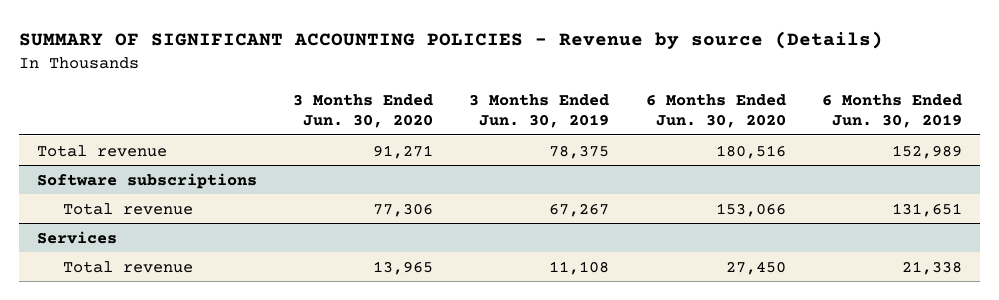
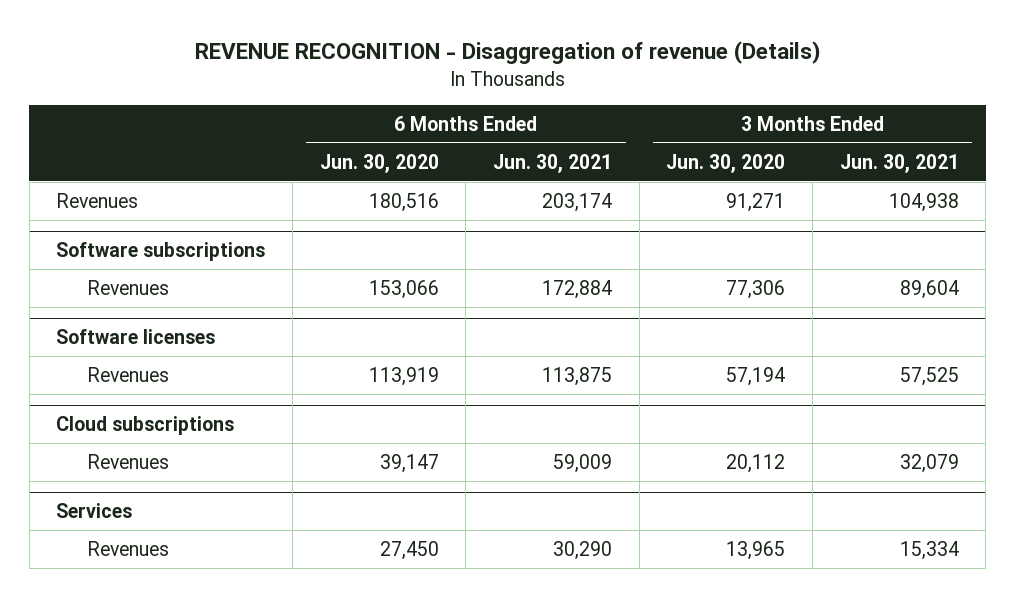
[19,31,884,50] SUMMARY OF SIGNIFICANT ACCOUNTING POLICIES - Revenue by source (Details) -> [194,41,821,65] REVENUE RECOGNITION - Disaggregation of revenue (Details)
[469,93,610,128] 3 Months Ended Jun. 30, 2019 -> none
[821,93,962,128] 6 Months Ended Jun. 30, 2019 -> none
none -> [493,153,613,173] Jun. 30, 2021
none -> [839,153,959,173] Jun. 30, 2021
[37,144,168,157] Total revenue -> [56,192,139,208] Revenues
[63,202,194,215] Total revenue -> [86,279,169,295] Revenues
none -> [56,329,216,345] Software licenses
none -> [86,366,169,382] Revenues
none -> [56,416,235,436] Cloud subscriptions
none -> [86,453,169,469] Revenues
[63,260,194,273] Total revenue -> [86,540,169,556] Revenues

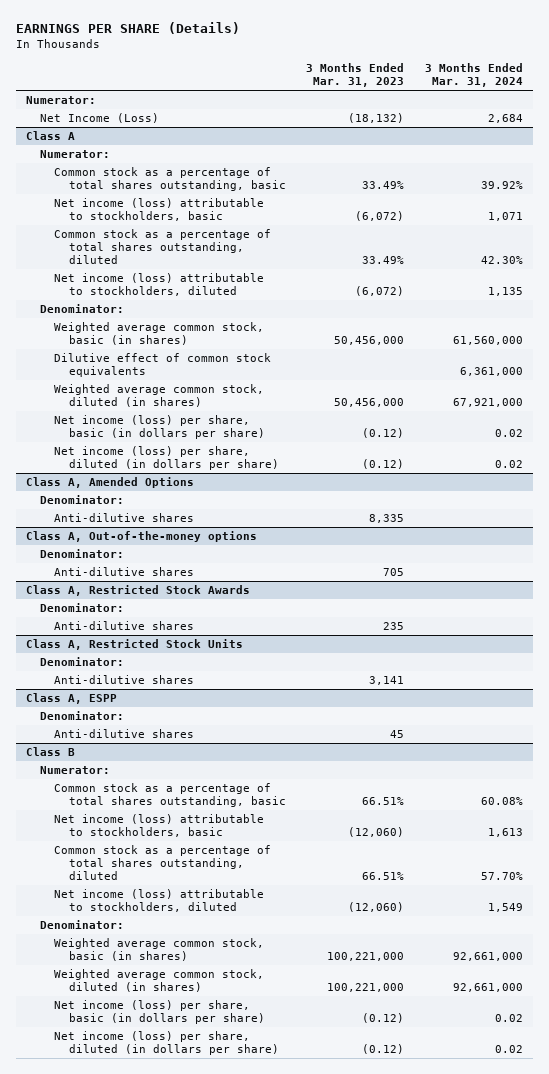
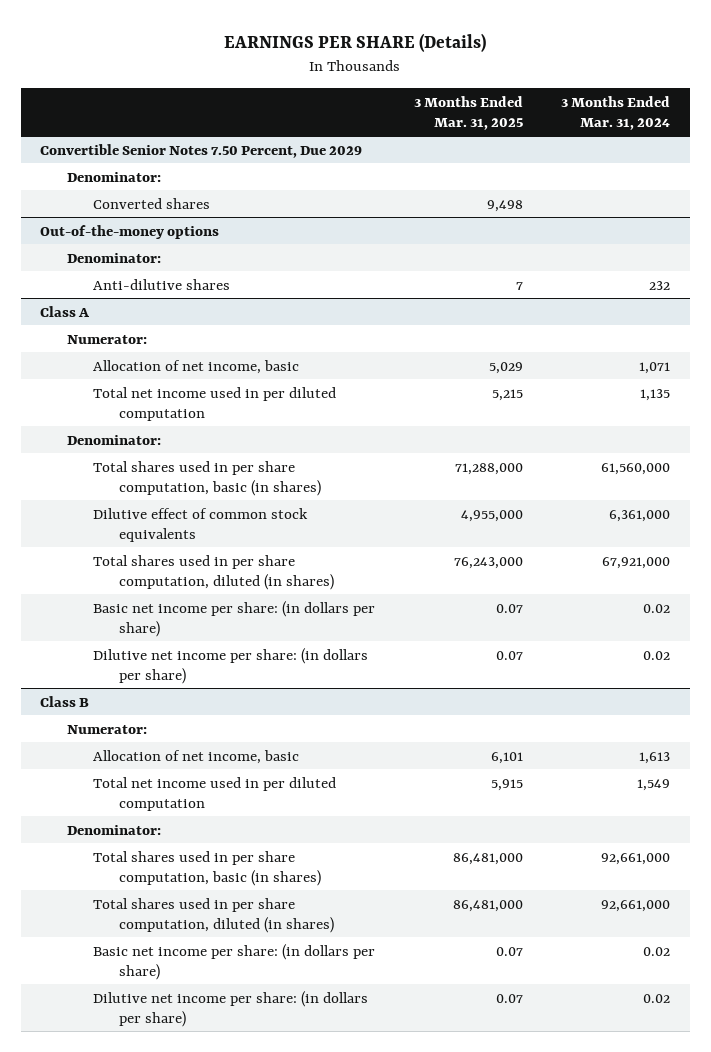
[306,63,405,88] 3 Months Ended Mar. 31, 2023 -> none
none -> [413,95,523,130] 3 Months Ended Mar. 31, 2025
[26,96,97,105] Numerator: -> none
[40,113,160,124] Net Income (Loss) -> none
none -> [40,143,363,158] Convertible Senior Notes 7.50 Percent, Due 2029
none -> [66,171,161,182] Denominator:
none -> [93,197,211,209] Converted shares
none -> [40,224,220,239] Out-of-the-money options
none -> [66,252,161,263] Denominator:
none -> [93,278,231,290] Anti-dilutive shares
[54,167,286,191] Common stock as a percentage of total shares outstanding, basic -> none
[54,229,272,264] Common stock as a percentage of total shares outstanding, diluted -> none
[54,198,265,221] Net income (loss) attributable to stockholders, basic -> [93,359,300,374] Allocation of net income, basic
[54,273,265,296] Net income (loss) attributable to stockholders, diluted -> [93,386,337,421] Total net income used in per diluted computation
[54,322,265,345] Weighted average common stock, basic (in shares) -> [93,460,322,496] Total shares used in per share computation, basic (in shares)
[26,477,195,489] Class A, Amended Options -> none
[40,495,125,505] Denominator: -> none
[54,513,195,523] Anti-dilutive shares -> none
[26,531,258,543] Class A, Out-of-the-money options -> none
[40,549,125,559] Denominator: -> none
[54,567,195,577] Anti-dilutive shares -> none
[26,585,251,597] Class A, Restricted Stock Awards -> none
[40,603,125,613] Denominator: -> none
[54,621,195,631] Anti-dilutive shares -> none
[26,639,244,651] Class A, Restricted Stock Units -> none
[40,657,125,667] Denominator: -> none
[54,675,195,685] Anti-dilutive shares -> none
[26,693,118,705] Class A, ESPP -> none
[40,711,125,721] Denominator: -> none
[54,729,195,739] Anti-dilutive shares -> none
[54,384,265,407] Weighted average common stock, diluted (in shares) -> [93,554,335,590] Total shares used in per share computation, diluted (in shares)
[54,415,265,439] Net income (loss) per share, basic (in dollars per share) -> [93,600,376,637] Basic net income per share: (in dollars per share)
[54,446,279,470] Net income (loss) per share, diluted (in dollars per share) -> [93,647,369,684] Dilutive net income per share: (in dollars per share)
[54,783,286,807] Common stock as a percentage of total shares outstanding, basic -> none
[54,845,272,880] Common stock as a percentage of total shares outstanding, diluted -> none
[54,814,265,837] Net income (loss) attributable to stockholders, basic -> [93,749,300,764] Allocation of net income, basic
[54,889,265,912] Net income (loss) attributable to stockholders, diluted -> [93,776,337,811] Total net income used in per diluted computation
[54,938,265,961] Weighted average common stock, basic (in shares) -> [93,850,322,886] Total shares used in per share computation, basic (in shares)
[54,969,265,992] Weighted average common stock, diluted (in shares) -> [93,897,335,933] Total shares used in per share computation, diluted (in shares)
[54,1000,265,1024] Net income (loss) per share, basic (in dollars per share) -> [93,943,376,980] Basic net income per share: (in dollars per share)
[54,1031,279,1055] Net income (loss) per share, diluted (in dollars per share) -> [93,990,369,1027] Dilutive net income per share: (in dollars per share)

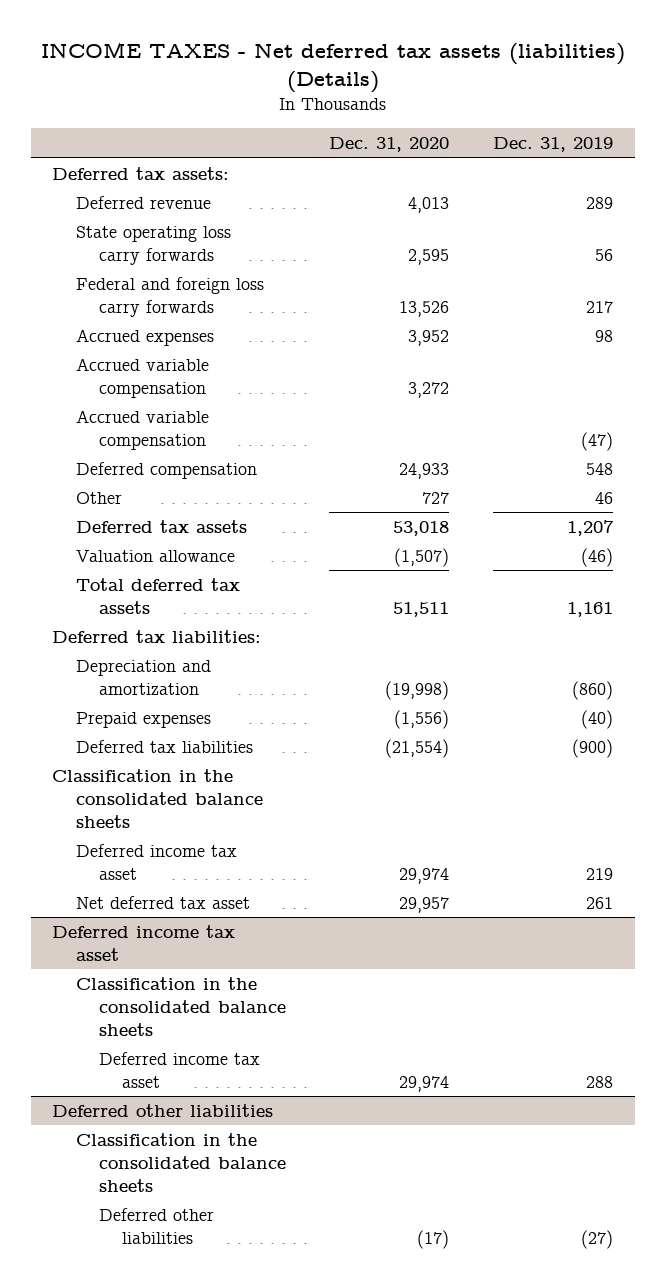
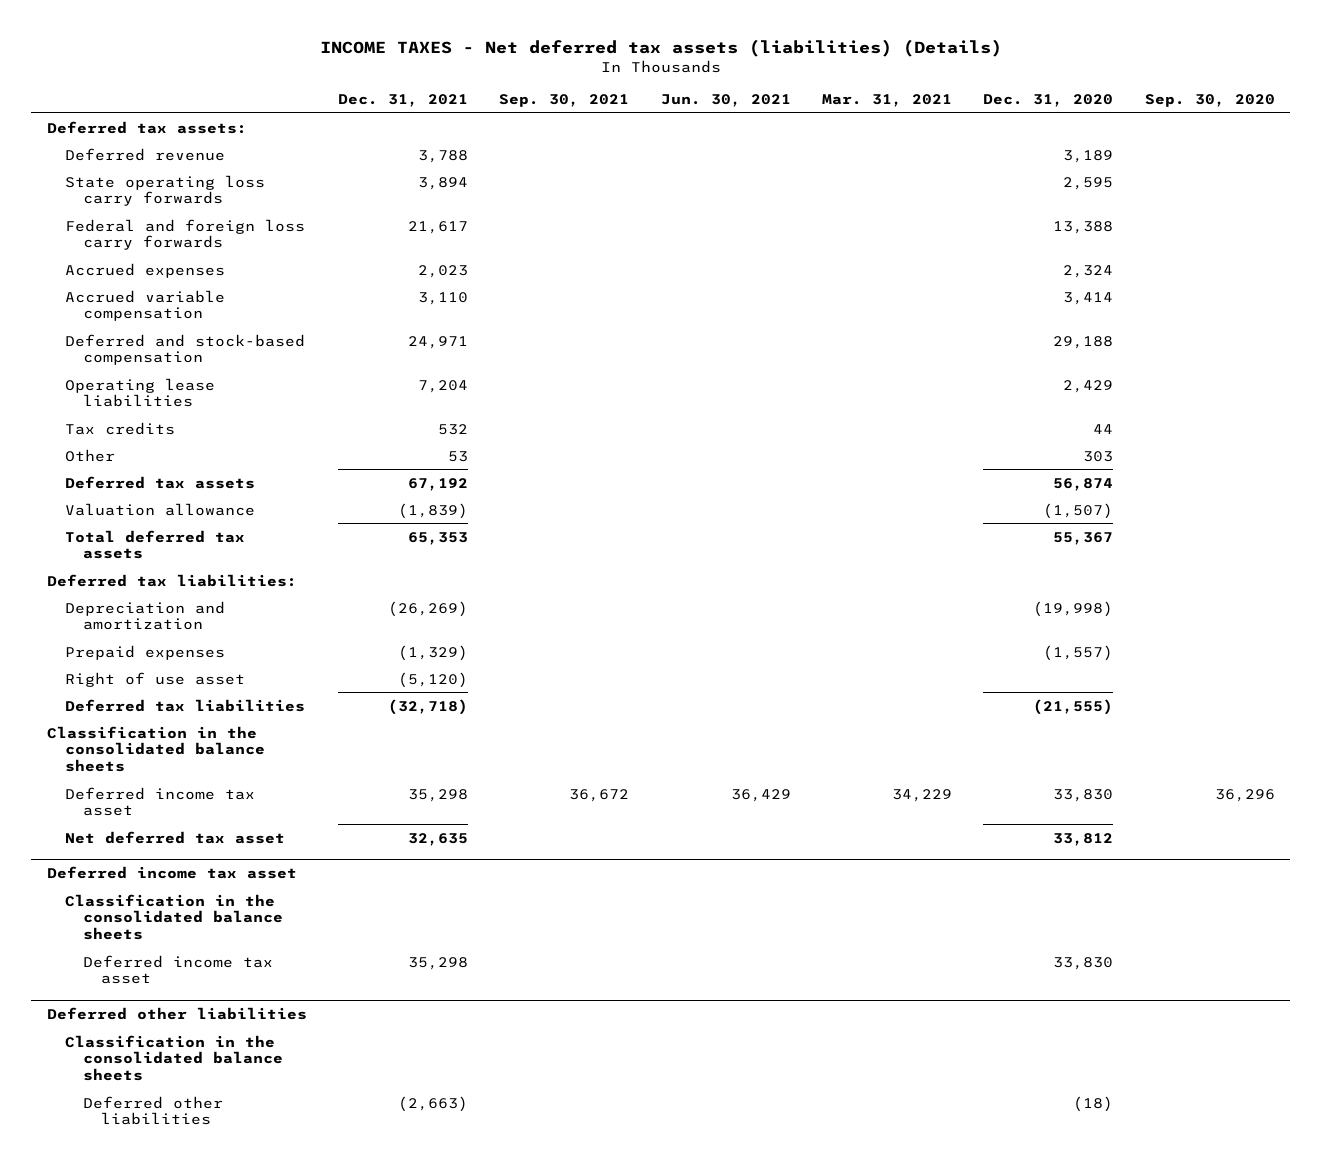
[492,137,613,153] Dec. 31, 2019 -> none
none -> [338,94,469,108] Dec. 31, 2021
none -> [499,94,630,108] Sep. 30, 2021
none -> [660,94,791,108] Jun. 30, 2021
none -> [821,94,952,108] Mar. 31, 2021
none -> [1144,94,1275,108] Sep. 30, 2020
[408,196,450,213] 4,013 -> [1063,149,1114,163] 3,189
[75,409,209,450] Accrued variable compensation -> none
[75,461,257,479] Deferred compensation -> none
[399,300,450,317] 13,526 -> [1053,220,1114,234] 13,388
[408,329,450,346] 3,952 -> [1063,264,1114,278] 2,324
[408,381,450,398] 3,272 -> [1063,291,1114,305] 3,414
none -> [64,333,305,366] Deferred and stock-based compensation
none -> [64,377,215,408] Operating lease liabilities
none -> [64,421,175,435] Tax credits
[422,491,450,504] 727 -> [1083,450,1114,462] 303
[393,520,450,536] 53,018 -> [1053,477,1114,491] 56,874
[393,601,450,617] 51,511 -> [1053,531,1114,545] 55,367
[394,709,450,729] (1,556) -> [1043,644,1114,661] (1,557)
none -> [64,671,245,687] Right of use asset
[385,738,450,758] (21,554) -> [1033,698,1114,715] (21,555)
[399,867,450,884] 29,974 -> [1053,788,1114,802] 33,830
[399,896,450,913] 29,957 -> [1053,832,1114,846] 33,812
[399,1075,450,1092] 29,974 -> [1053,956,1114,970] 33,830
[417,1229,450,1249] (17) -> [1073,1095,1114,1112] (18)

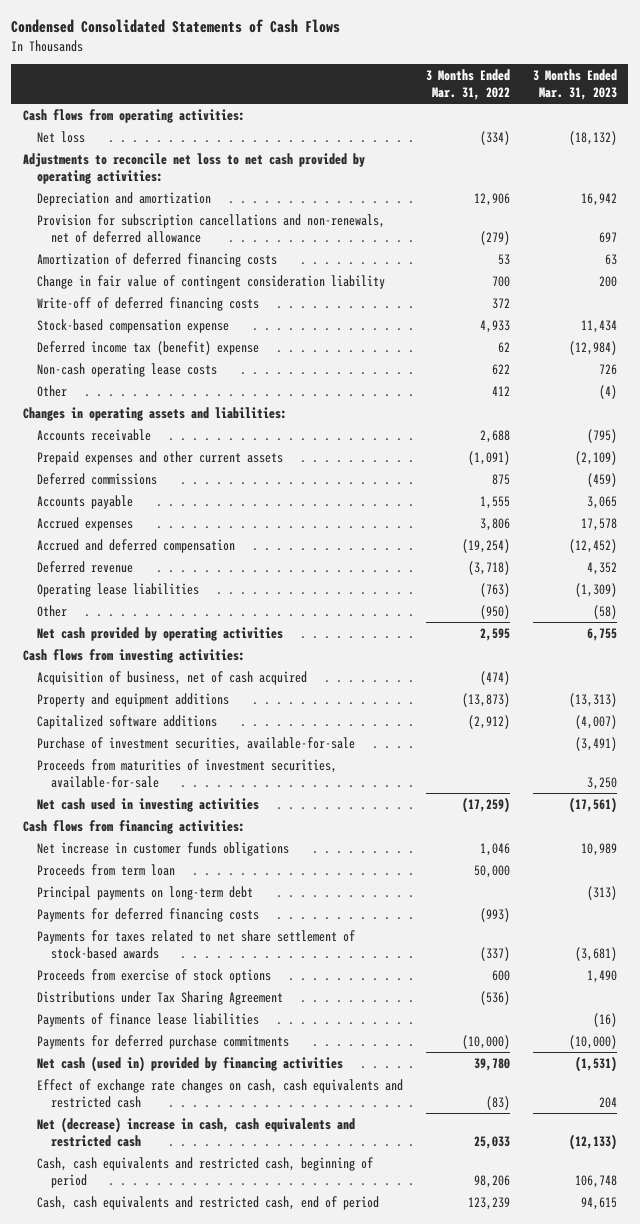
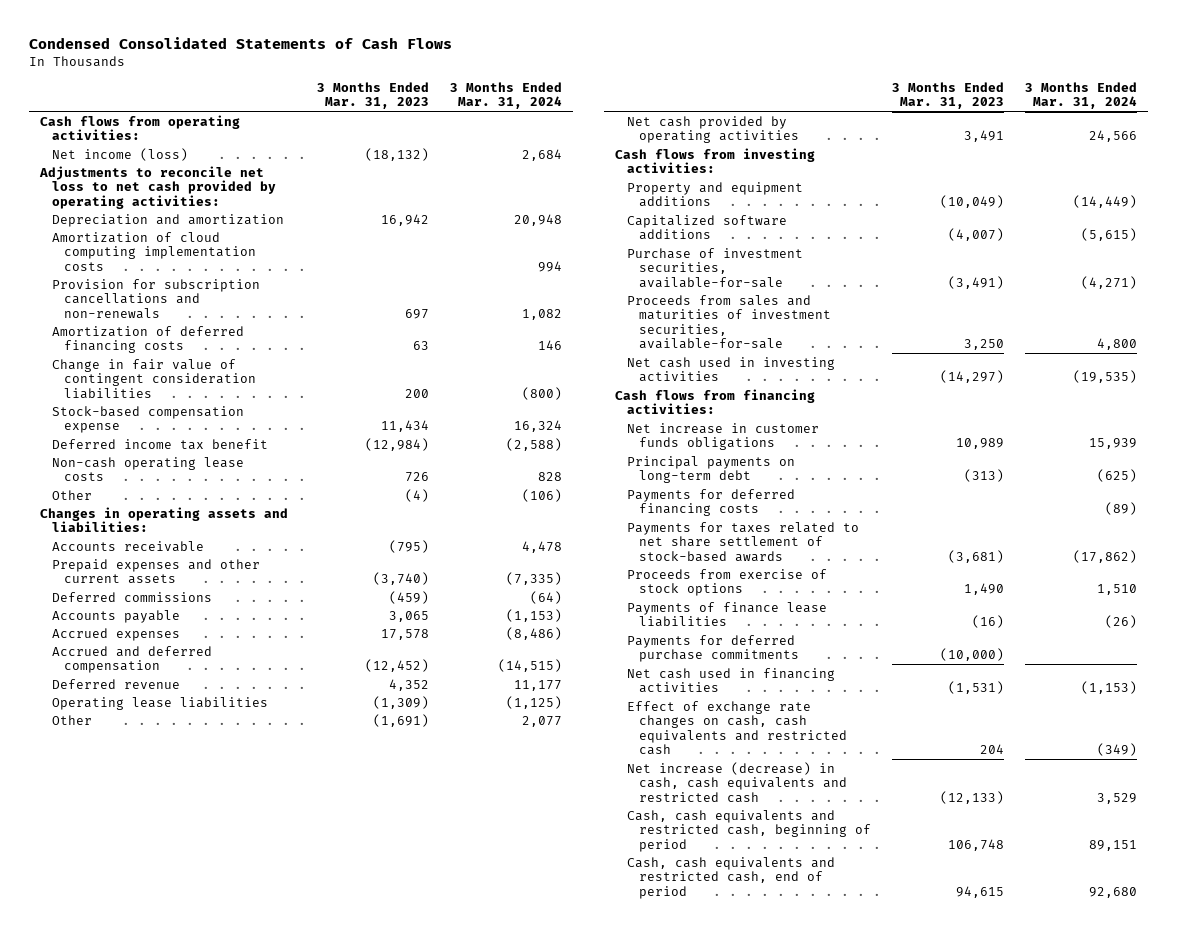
[425,69,510,100] 3 Months Ended Mar. 31, 2022 -> none
none -> [450,81,563,110] 3 Months Ended Mar. 31, 2024
[36,130,85,143] Net loss -> [51,147,188,161] Net income (loss)
none -> [51,231,256,271] Amortization of cloud computing implementation costs
[36,213,385,243] Provision for subscription cancellations and non-renewals, net of deferred allowance -> [51,278,260,319] Provision for subscription cancellations and non-renewals
[36,296,259,311] Write-off of deferred financing costs -> none
[36,274,385,289] Change in fair value of contingent consideration liability -> [51,358,256,399] Change in fair value of contingent consideration liabilities
[36,340,259,355] Deferred income tax (benefit) expense -> [51,438,268,450] Deferred income tax benefit
[574,450,617,465] (2,109) -> [372,572,429,586] (3,740)
[592,604,617,619] (58) -> [372,713,429,727] (1,691)
[586,627,617,641] 6,755 -> [963,130,1004,143] 3,491
[36,670,307,685] Acquisition of business, net of cash acquired -> none
[568,692,617,707] (13,313) -> [939,195,1004,209] (10,049)
[36,758,337,788] Proceeds from maturities of investment securities, available-for-sale -> [626,294,831,350] Proceeds from sales and maturities of investment securities, available-for-sale
[568,796,617,813] (17,561) -> [939,370,1004,384] (14,297)
[36,863,175,876] Proceeds from term loan -> none
[36,990,283,1005] Distributions under Tax Sharing Agreement -> none
[36,1055,343,1072] Net cash (used in) provided by financing activities -> [626,667,835,694] Net cash used in financing activities
[36,1116,355,1147] Net (decrease) increase in cash, cash equivalents and restricted cash -> [626,761,847,803] Net increase (decrease) in cash, cash equivalents and restricted cash

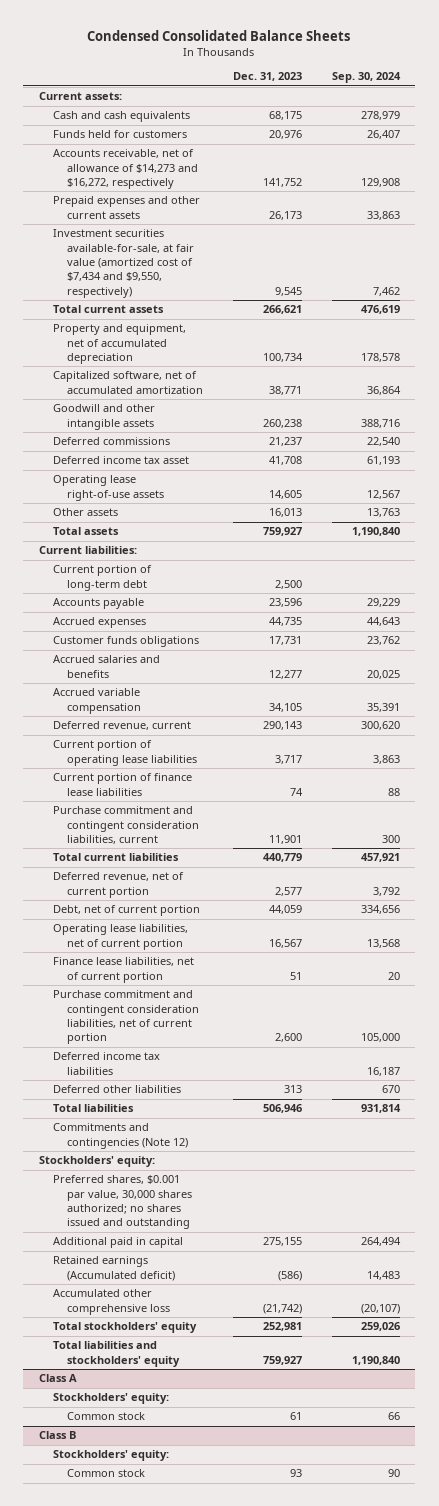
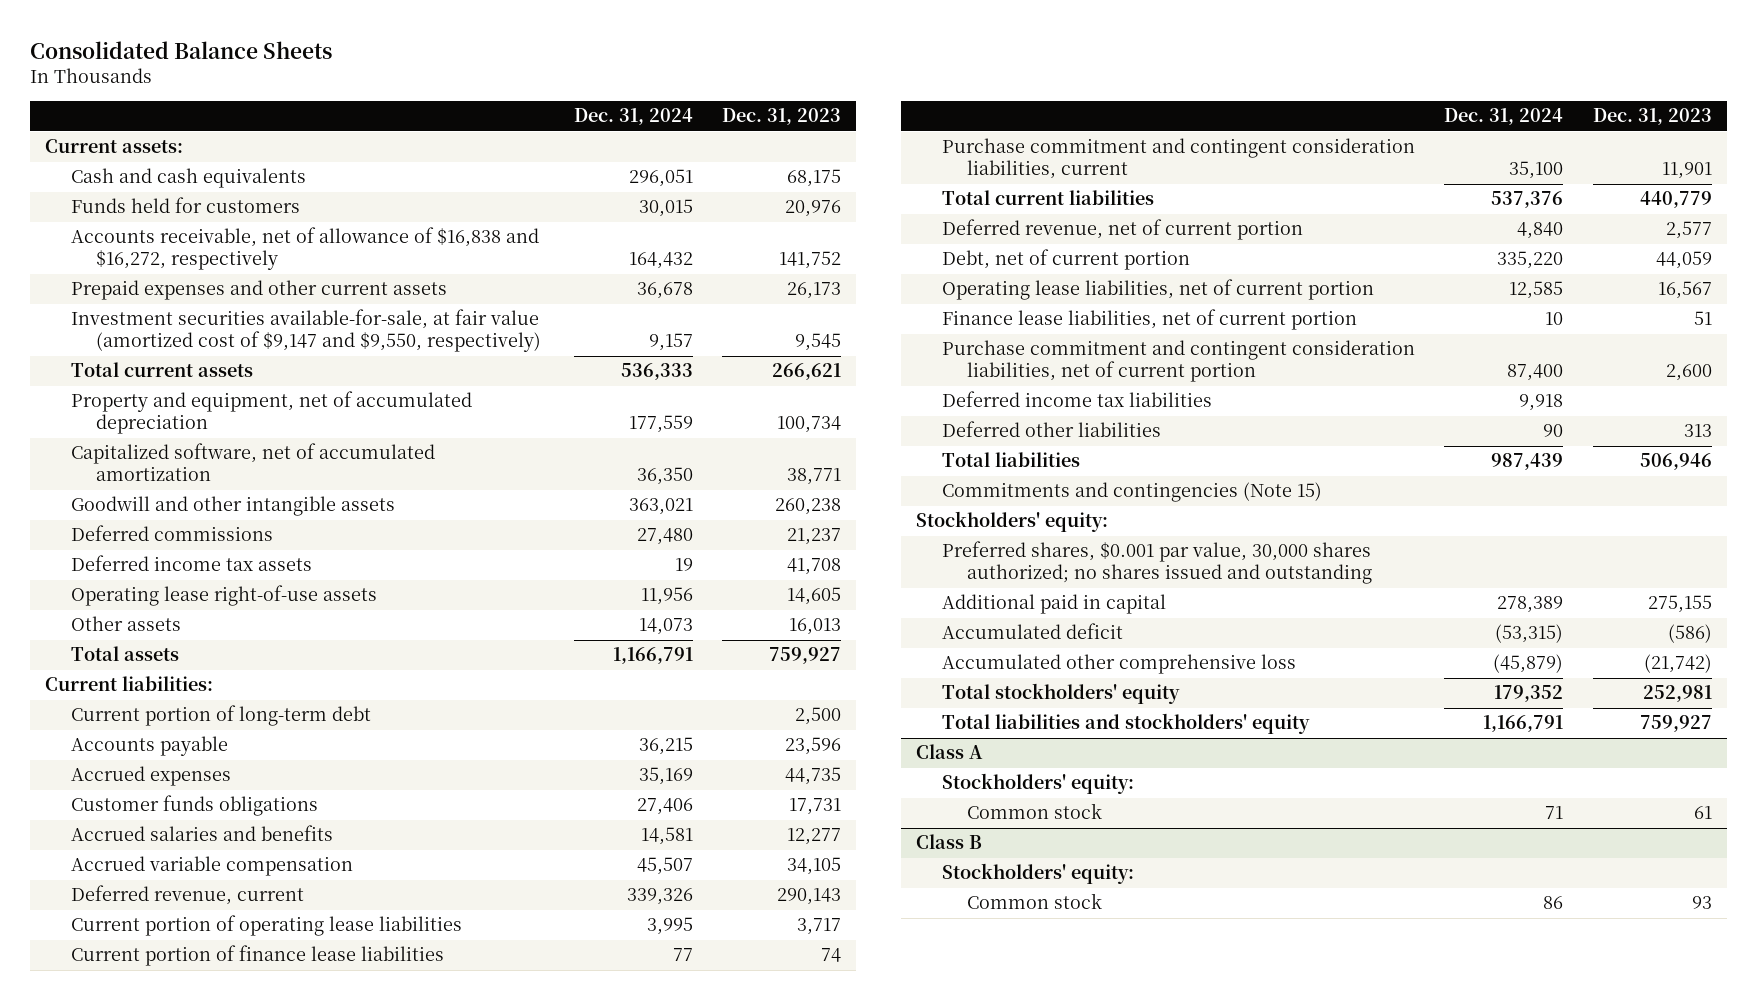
[87,29,351,41] Condensed Consolidated Balance Sheets -> [30,40,333,59] Consolidated Balance Sheets
[332,72,402,84] Sep. 30, 2024 -> none
none -> [573,108,693,126] Dec. 31, 2024
[52,149,198,189] Accounts receivable, net of allowance of $14,273 and $16,272, respectively -> [70,227,539,271] Accounts receivable, net of allowance of $16,838 and $16,272, respectively
[52,229,194,298] Investment securities available-for-sale, at fair value (amortized cost of $7,434 and $9,550, respectively) -> [70,309,542,353] Investment securities available-for-sale, at fair value (amortized cost of $9,147 and $9,550, respectively)
[52,456,189,465] Deferred income tax asset -> [70,555,312,572] Deferred income tax assets
[52,1123,188,1149] Commitments and contingencies (Note 12) -> [941,482,1322,503] Commitments and contingencies (Note 15)
[52,1256,175,1281] Retained earnings (Accumulated deficit) -> [941,623,1123,640] Accumulated deficit

